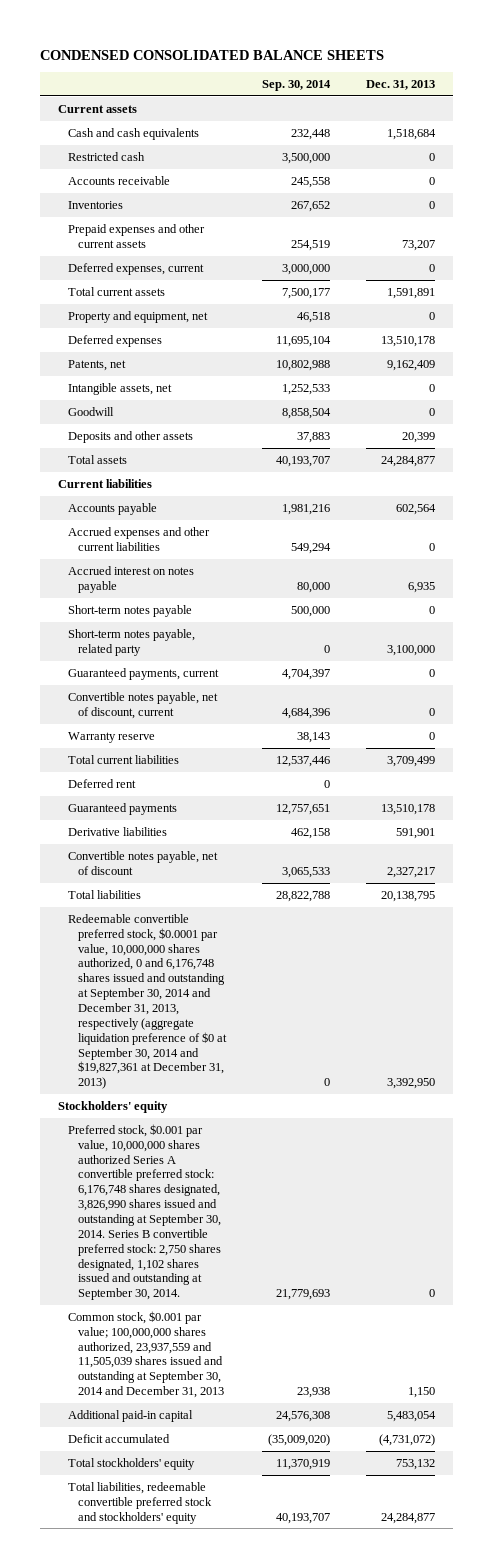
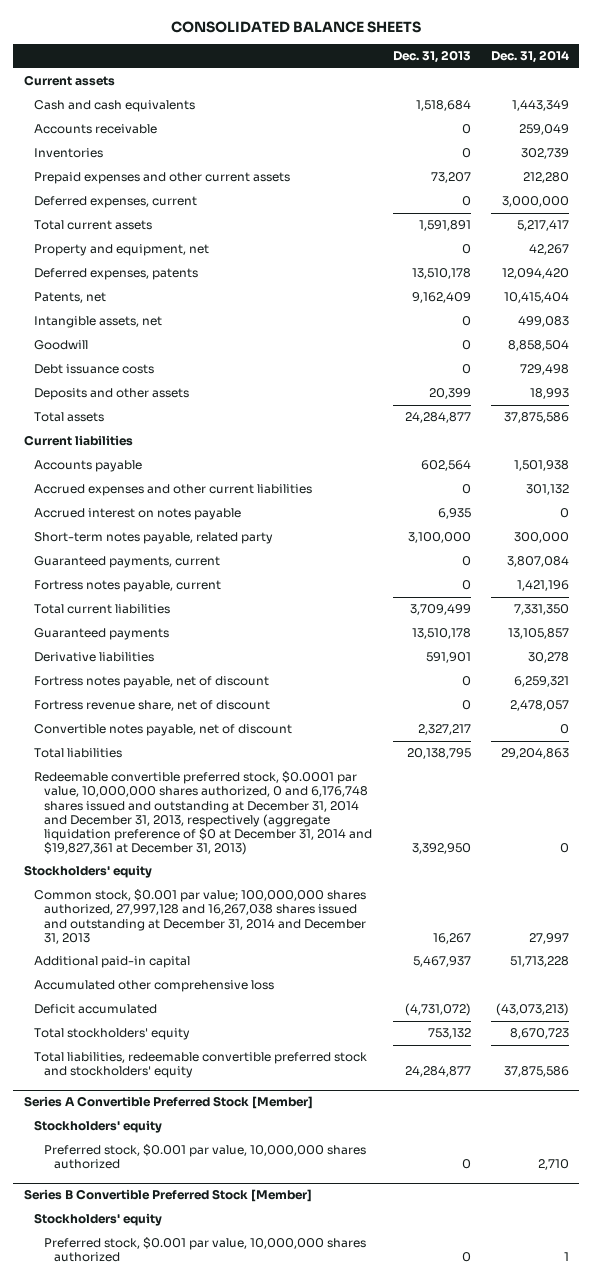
[40,49,385,60] CONDENSED CONSOLIDATED BALANCE SHEETS -> [171,21,422,34] CONSOLIDATED BALANCE SHEETS
[261,79,331,91] Sep. 30, 2014 -> none
none -> [491,50,570,64] Dec. 31, 2014
[67,151,145,161] Restricted cash -> none
[67,334,162,347] Deferred expenses -> [33,268,198,281] Deferred expenses, patents
none -> [33,364,154,375] Debt issuance costs
[67,604,192,617] Short-term notes payable -> none
[67,691,218,719] Convertible notes payable, net of discount, current -> none
[67,731,155,743] Warranty reserve -> none
none -> [33,580,221,593] Fortress notes payable, current
[67,778,136,788] Deferred rent -> none
none -> [33,676,269,689] Fortress notes payable, net of discount
none -> [33,700,270,712] Fortress revenue share, net of discount
[67,913,227,1090] Redeemable convertible preferred stock, $0.0001 par value, 10,000,000 shares authorized, 0 and 6,176,748 shares issued and outstanding at September 30, 2014 and December 31, 2013, respectively (aggregate liquidation preference of $0 at September 30, 2014 and $19,827,361 at December 31, 2013) -> [33,771,372,856] Redeemable convertible preferred stock, $0.0001 par value, 10,000,000 shares authorized, 0 and 6,176,748 shares issued and outstanding at December 31, 2014 and December 31, 2013, respectively (aggregate liquidation preference of $0 at December 31, 2014 and $19,827,361 at December 31, 2013)
[67,1123,221,1301] Preferred stock, $0.001 par value, 10,000,000 shares authorized Series A convertible preferred stock: 6,176,748 shares designated, 3,826,990 shares issued and outstanding at September 30, 2014. Series B convertible preferred stock: 2,750 shares designated, 1,102 shares issued and outstanding at September 30, 2014. -> none
[67,1310,224,1399] Common stock, $0.001 par value; 100,000,000 shares authorized, 23,937,559 and 11,505,039 shares issued and outstanding at September 30, 2014 and December 31, 2013 -> [33,889,366,944] Common stock, $0.001 par value; 100,000,000 shares authorized, 27,997,128 and 16,267,038 shares issued and outstanding at December 31, 2014 and December 31, 2013
[407,1387,435,1399] 1,150 -> [432,932,471,944] 16,267
[386,1410,436,1422] 5,483,054 -> [412,956,471,968] 5,467,937
none -> [33,980,274,993] Accumulated other comprehensive loss
none -> [23,1096,313,1110] Series A Convertible Preferred Stock [Member]
none -> [33,1120,162,1134] Stockholders' equity
none -> [43,1144,366,1170] Preferred stock, $0.001 par value, 10,000,000 shares authorized
none -> [23,1189,312,1203] Series B Convertible Preferred Stock [Member]
none -> [33,1213,162,1227] Stockholders' equity
none -> [43,1237,366,1263] Preferred stock, $0.001 par value, 10,000,000 shares authorized

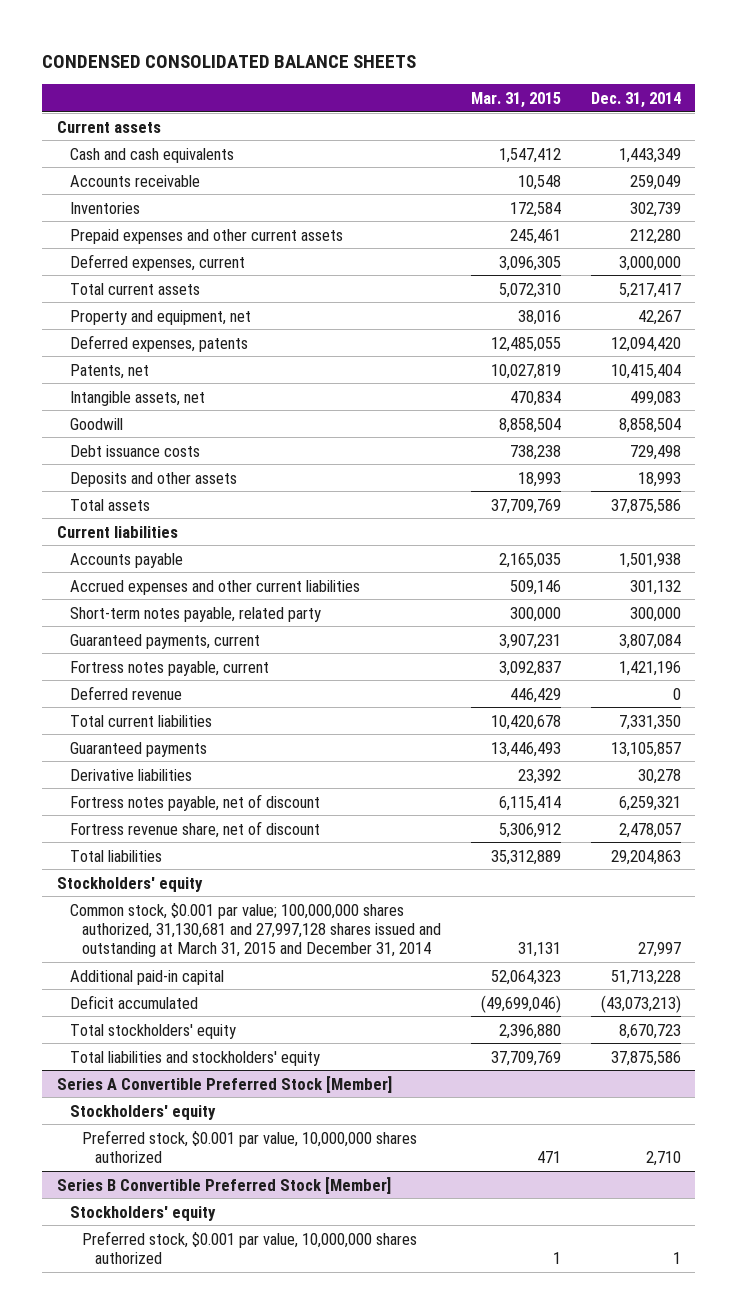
[171,21,422,34] CONSOLIDATED BALANCE SHEETS -> [42,54,417,68] CONDENSED CONSOLIDATED BALANCE SHEETS
[392,50,471,64] Dec. 31, 2013 -> none
none -> [471,92,562,109] Mar. 31, 2015
[33,508,241,521] Accrued interest on notes payable -> none
none -> [69,685,182,700] Deferred revenue
[33,724,292,737] Convertible notes payable, net of discount -> none
[33,771,372,856] Redeemable convertible preferred stock, $0.0001 par value, 10,000,000 shares authorized, 0 and 6,176,748 shares issued and outstanding at December 31, 2014 and December 31, 2013, respectively (aggregate liquidation preference of $0 at December 31, 2014 and $19,827,361 at December 31, 2013) -> none
[33,889,366,944] Common stock, $0.001 par value; 100,000,000 shares authorized, 27,997,128 and 16,267,038 shares issued and outstanding at December 31, 2014 and December 31, 2013 -> [69,902,442,958] Common stock, $0.001 par value; 100,000,000 shares authorized, 31,130,681 and 27,997,128 shares issued and outstanding at March 31, 2015 and December 31, 2014
[33,980,274,993] Accumulated other comprehensive loss -> none
[33,1052,367,1079] Total liabilities, redeemable convertible preferred stock and stockholders' equity -> [69,1050,320,1066] Total liabilities and stockholders' equity

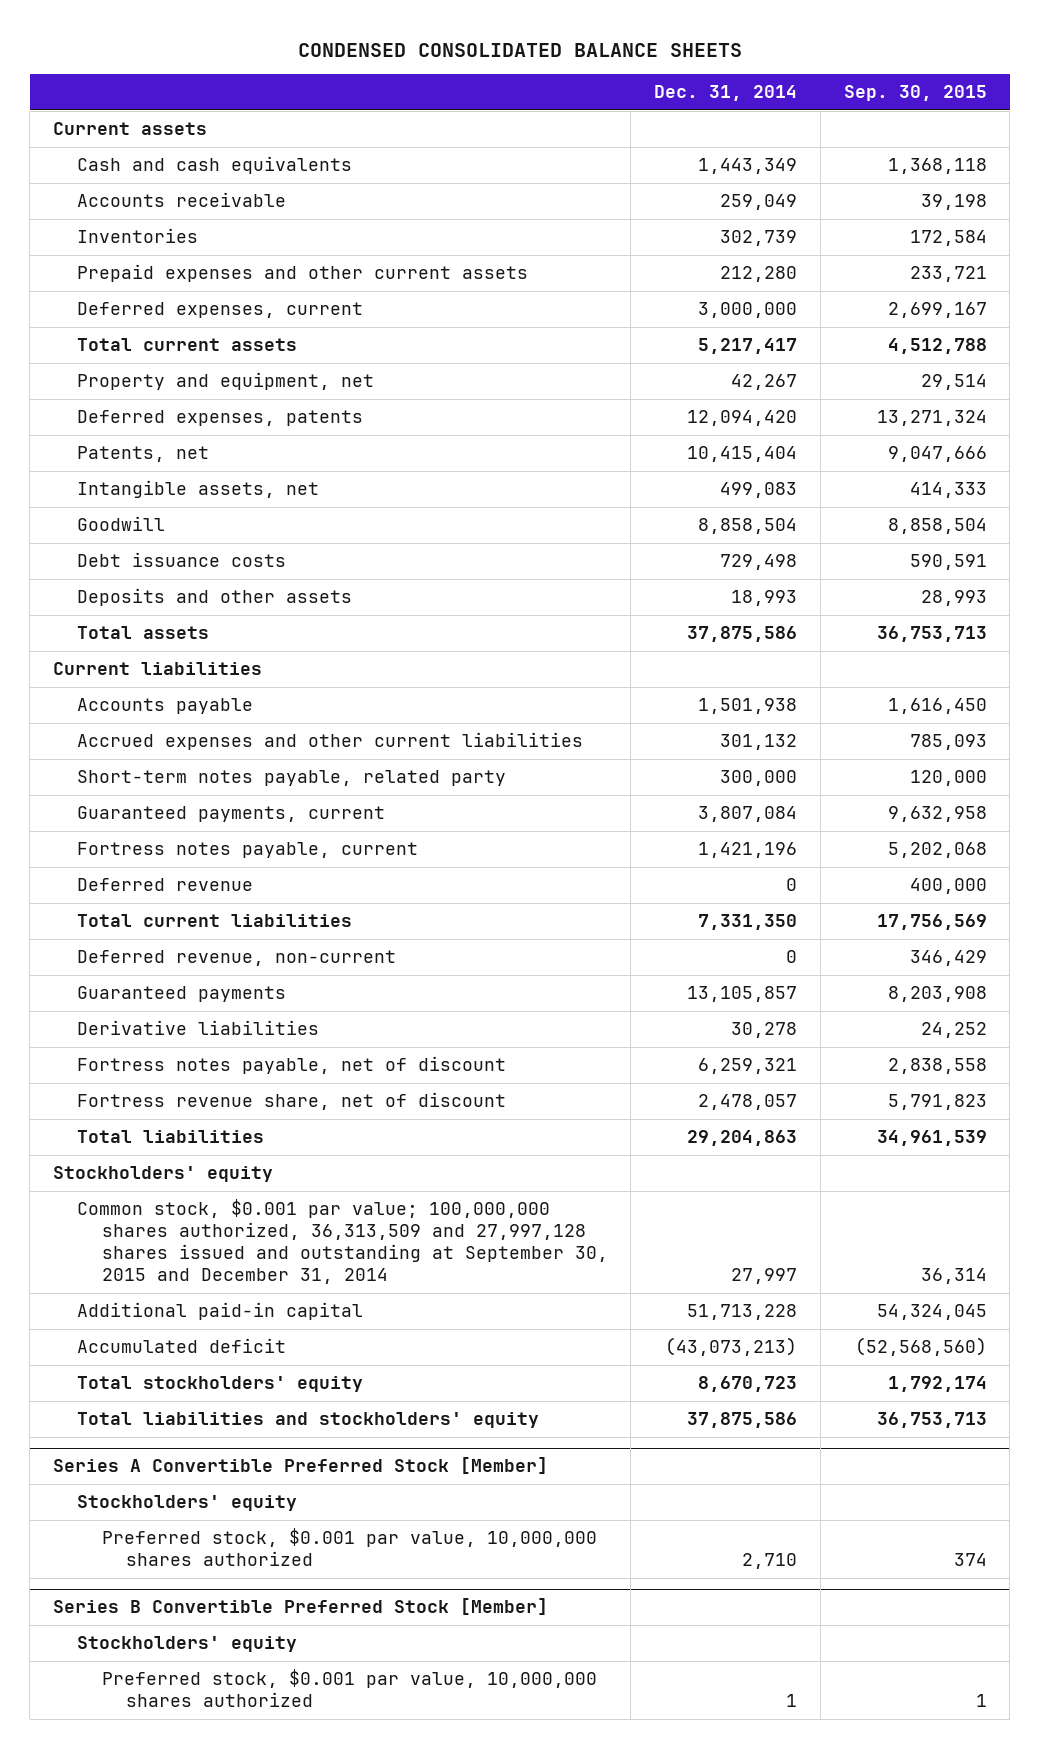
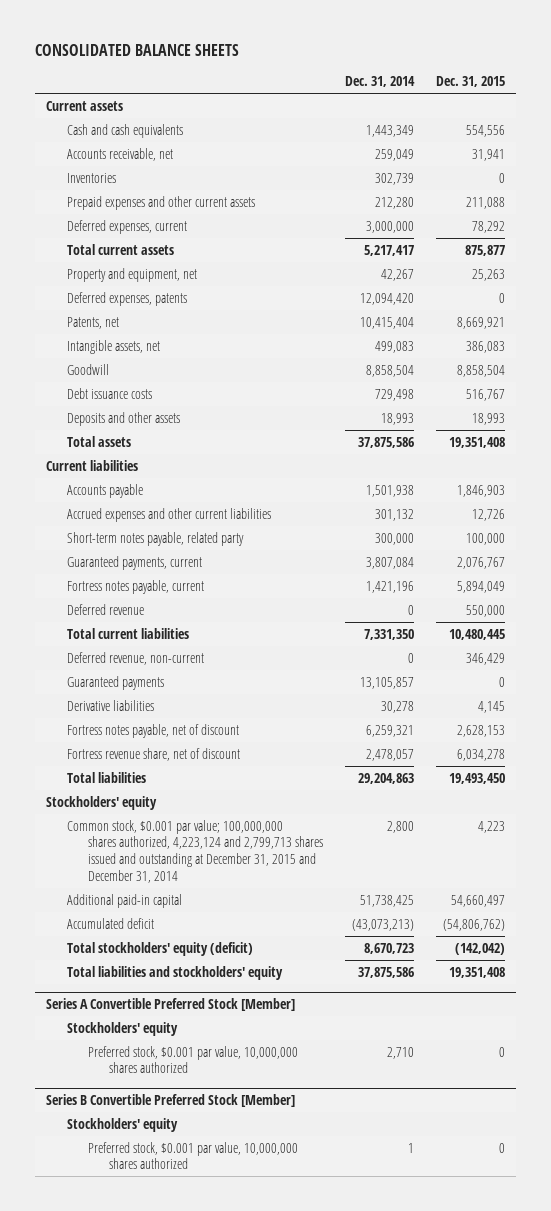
[297,42,742,57] CONDENSED CONSOLIDATED BALANCE SHEETS -> [35,43,240,56] CONSOLIDATED BALANCE SHEETS
[843,85,987,102] Sep. 30, 2015 -> none
none -> [436,76,506,88] Dec. 31, 2015
[77,192,287,208] Accounts receivable -> [67,147,174,161] Accounts receivable, net
[77,1199,608,1285] Common stock, $0.001 par value; 100,000,000 shares authorized, 36,313,509 and 27,997,128 shares issued and outstanding at September 30, 2015 and December 31, 2014 -> [67,819,324,883] Common stock, $0.001 par value; 100,000,000 shares authorized, 4,223,124 and 2,799,713 shares issued and outstanding at December 31, 2015 and December 31, 2014
[731,1268,798,1285] 27,997 -> [387,820,415,833] 2,800
[687,1304,798,1321] 51,713,228 -> [360,894,415,907] 51,738,425
[77,1376,364,1393] Total stockholders' equity -> [67,941,254,956] Total stockholders' equity (deficit)

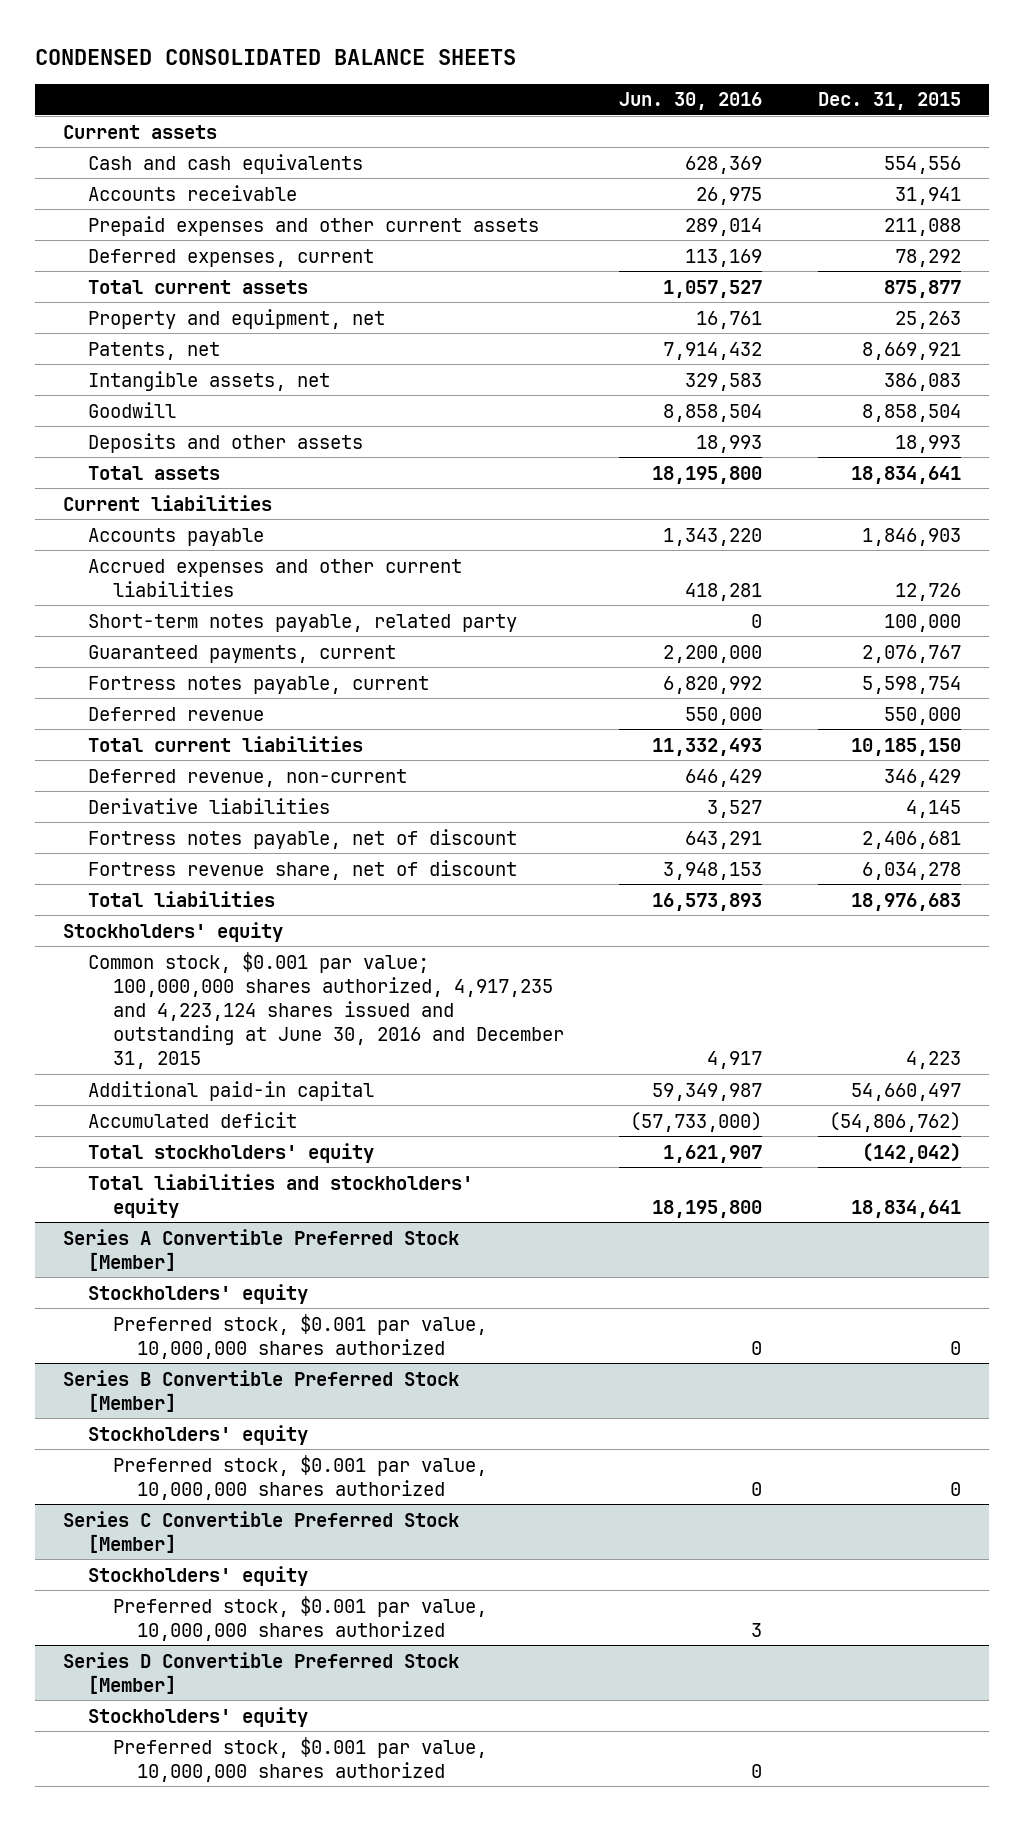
[35,43,240,56] CONSOLIDATED BALANCE SHEETS -> [35,48,517,65] CONDENSED CONSOLIDATED BALANCE SHEETS
[345,76,416,88] Dec. 31, 2014 -> none
none -> [619,92,763,111] Jun. 30, 2016
[67,172,117,183] Inventories -> none
[67,147,174,161] Accounts receivable, net -> [87,184,297,201] Accounts receivable
[67,291,188,306] Deferred expenses, patents -> none
[67,387,153,399] Debt issuance costs -> none
[449,436,506,448] 19,351,408 -> [850,465,961,484] 18,834,641
[457,580,506,593] 5,894,049 -> [861,675,961,694] 5,598,754
[449,628,506,640] 10,480,445 -> [850,737,961,756] 10,185,150
[67,675,165,690] Guaranteed payments -> none
[457,724,506,737] 2,628,153 -> [861,830,961,849] 2,406,681
[449,772,506,784] 19,493,450 -> [850,892,961,911] 18,976,683
[67,819,324,883] Common stock, $0.001 par value; 100,000,000 shares authorized, 4,223,124 and 2,799,713 shares issued and outstanding at December 31, 2015 and December 31, 2014 -> [87,951,564,1069] Common stock, $0.001 par value; 100,000,000 shares authorized, 4,917,235 and 4,223,124 shares issued and outstanding at June 30, 2016 and December 31, 2015
[67,941,254,956] Total stockholders' equity (deficit) -> [87,1142,374,1163] Total stockholders' equity
[449,966,506,978] 19,351,408 -> [850,1199,961,1218] 18,834,641
none -> [63,1510,460,1553] Series C Convertible Preferred Stock [Member]
none -> [87,1565,308,1586] Stockholders' equity
none -> [112,1595,487,1641] Preferred stock, $0.001 par value, 10,000,000 shares authorized
none -> [63,1651,460,1694] Series D Convertible Preferred Stock [Member]
none -> [87,1706,308,1727] Stockholders' equity
none -> [112,1736,487,1782] Preferred stock, $0.001 par value, 10,000,000 shares authorized

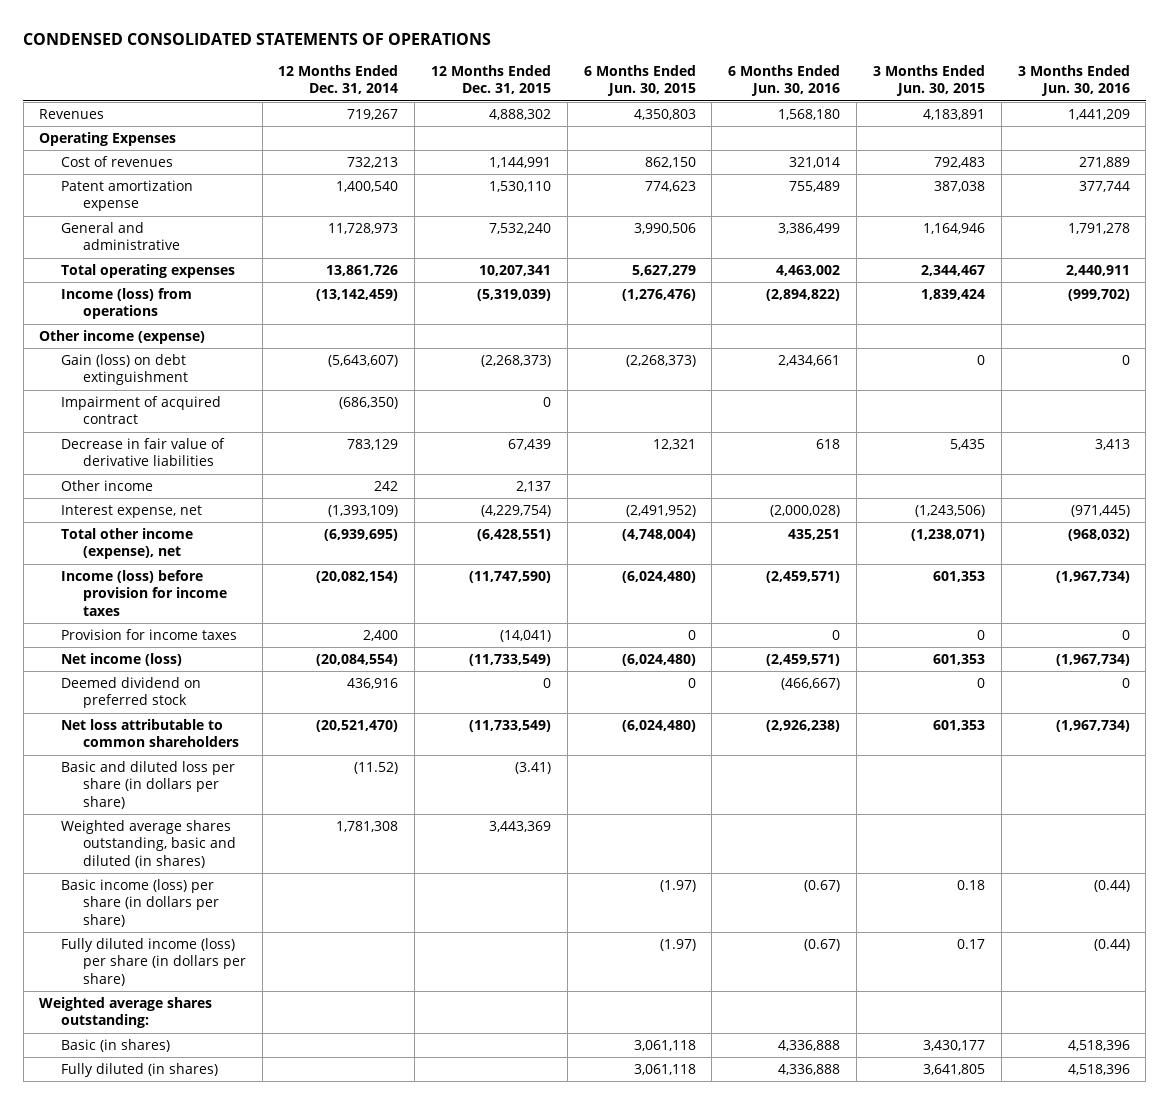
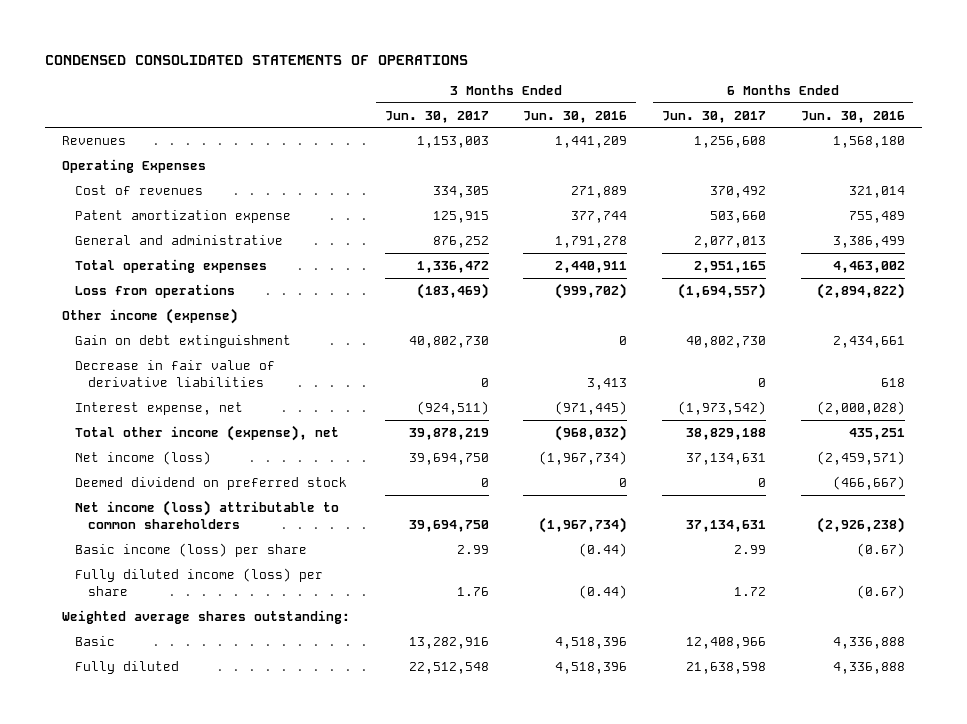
[278,65,399,95] 12 Months Ended Dec. 31, 2014 -> none
[431,65,552,95] 12 Months Ended Dec. 31, 2015 -> none
[583,65,696,97] 6 Months Ended Jun. 30, 2015 -> none
[872,65,985,97] 3 Months Ended Jun. 30, 2015 -> none
none -> [384,110,489,123] Jun. 30, 2017
none -> [661,110,766,123] Jun. 30, 2017
[61,288,193,320] Income (loss) from operations -> [75,283,236,298] Loss from operations
[61,396,222,425] Impairment of acquired contract -> none
[61,354,188,386] Gain (loss) on debt extinguishment -> [75,334,292,348] Gain on debt extinguishment
[61,480,154,492] Other income -> none
[61,570,227,616] Income (loss) before provision for income taxes -> none
[61,629,238,641] Provision for income taxes -> none
[61,761,236,809] Basic and diluted loss per share (in dollars per share) -> none
[61,820,236,868] Weighted average shares outstanding, basic and diluted (in shares) -> none
[61,719,239,748] Net loss attributable to common shareholders -> [75,499,340,529] Net income (loss) attributable to common shareholders
[61,879,219,927] Basic income (loss) per share (in dollars per share) -> [75,542,308,557] Basic income (loss) per share
[61,938,246,986] Fully diluted income (loss) per share (in dollars per share) -> [75,567,324,596] Fully diluted income (loss) per share
[61,1039,171,1053] Basic (in shares) -> [75,635,116,646] Basic
[61,1063,219,1078] Fully diluted (in shares) -> [75,660,180,674] Fully diluted

